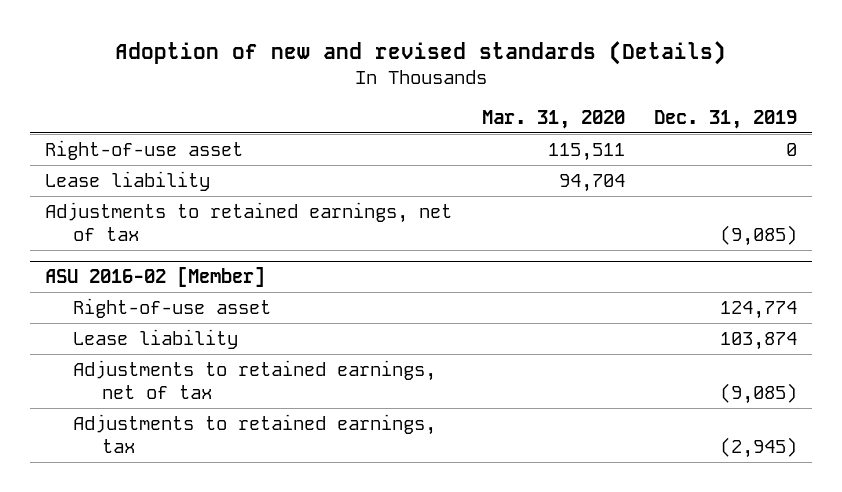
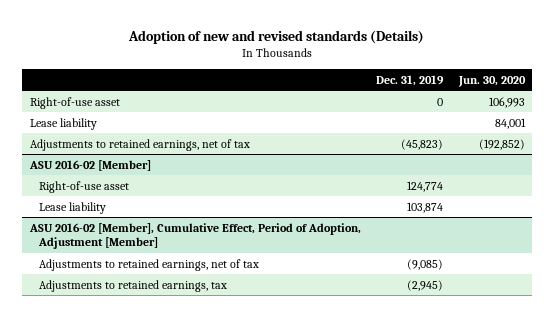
[481,109,625,129] Mar. 31, 2020 -> none
none -> [457,75,526,87] Jun. 30, 2020
[720,224,798,246] (9,085) -> [401,138,444,150] (45,823)
none -> [29,222,362,250] ASU 2016-02 [Member], Cumulative Effect, Period of Adoption, Adjustment [Member]

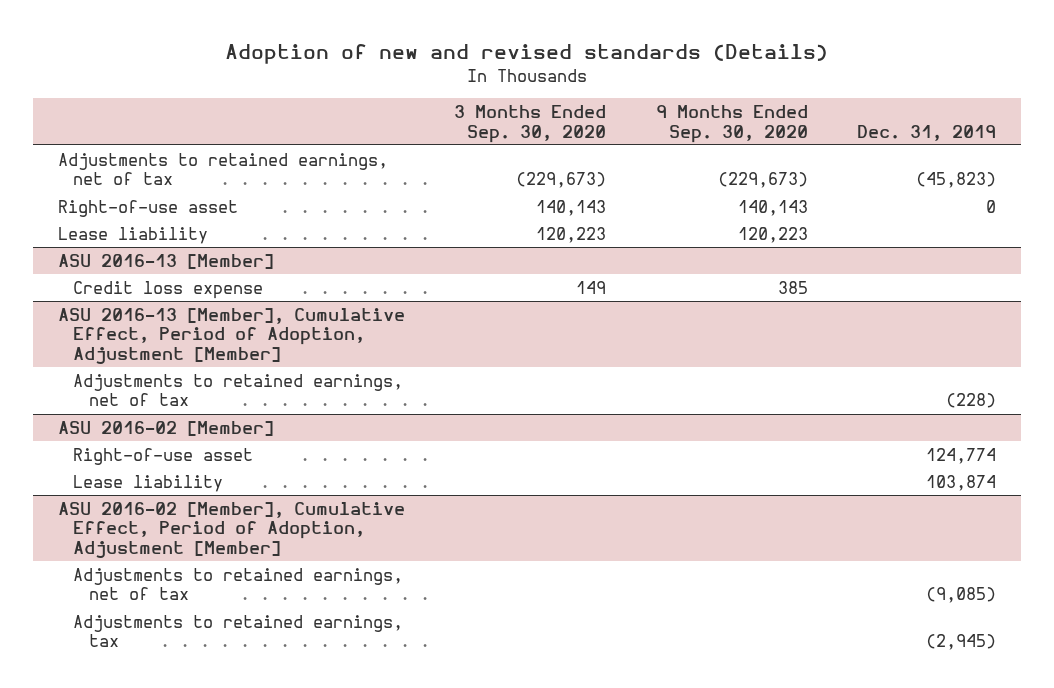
[457,75,526,87] Jun. 30, 2020 -> none
none -> [454,105,607,143] 3 Months Ended Sep. 30, 2020
none -> [655,105,808,143] 9 Months Ended Sep. 30, 2020
[30,138,251,151] Adjustments to retained earnings, net of tax -> [57,153,388,186] Adjustments to retained earnings, net of tax
none -> [57,254,274,270] ASU 2016-13 [Member]
none -> [73,281,264,300] Credit loss expense
none -> [57,308,405,364] ASU 2016-13 [Member], Cumulative Effect, Period of Adoption, Adjustment [Member]
none -> [73,374,404,407] Adjustments to retained earnings, net of tax

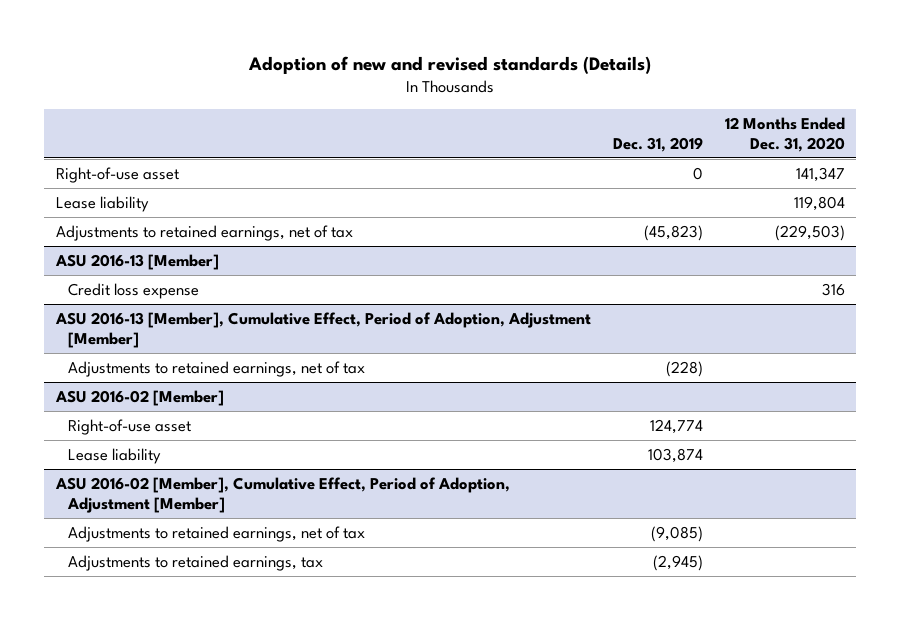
[454,105,607,143] 3 Months Ended Sep. 30, 2020 -> none
[655,105,808,143] 9 Months Ended Sep. 30, 2020 -> none
none -> [725,116,846,152] 12 Months Ended Dec. 31, 2020
[57,153,388,186] Adjustments to retained earnings, net of tax -> [55,225,353,242] Adjustments to retained earnings, net of tax

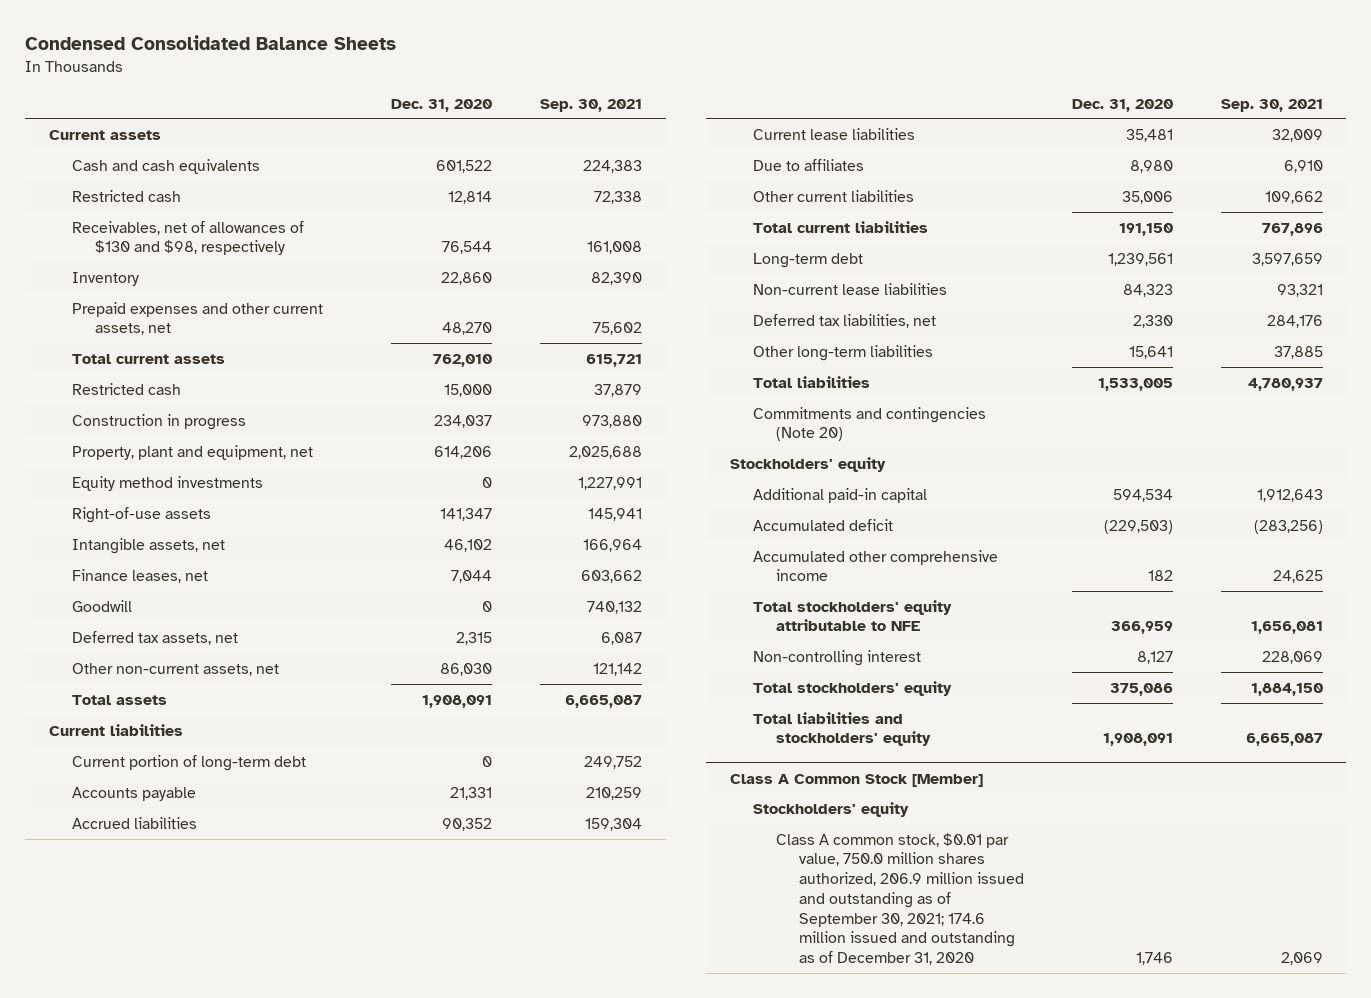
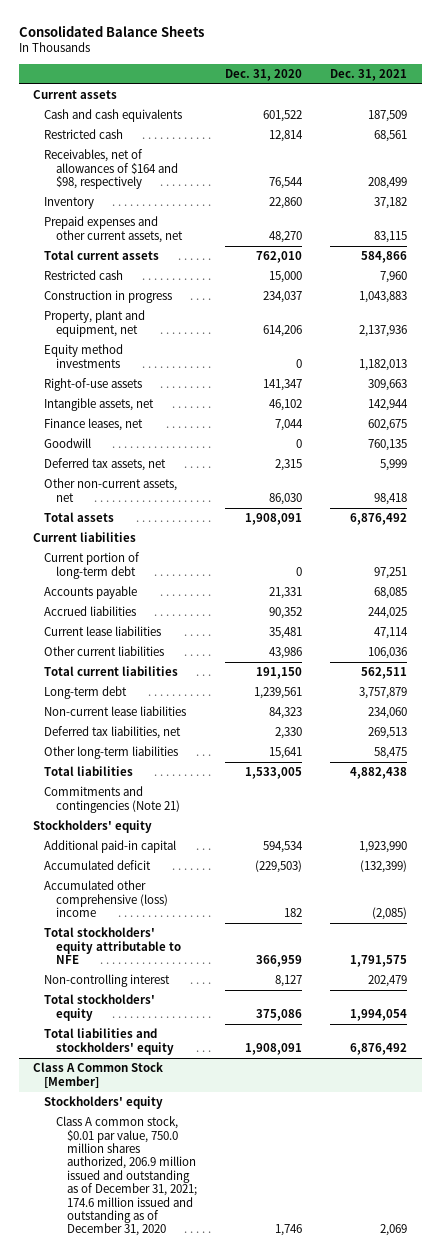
[24,34,396,50] Condensed Consolidated Balance Sheets -> [18,24,204,37] Consolidated Balance Sheets
[539,98,642,112] Sep. 30, 2021 -> none
none -> [330,68,408,81] Dec. 31, 2021
[71,220,304,256] Receivables, net of allowances of $130 and $98, respectively -> [44,149,178,190] Receivables, net of allowances of $164 and $98, respectively
[752,158,864,171] Due to affiliates -> none
[1121,190,1173,204] 35,006 -> [269,647,303,660] 43,986
[752,406,986,442] Commitments and contingencies (Note 20) -> [44,786,180,813] Commitments and contingencies (Note 21)
[752,549,998,582] Accumulated other comprehensive income -> [44,880,168,918] Accumulated other comprehensive (loss) income
[775,832,1025,965] Class A common stock, $0.01 par value, 750.0 million shares authorized, 206.9 million issued and outstanding as of September 30, 2021; 174.6 million issued and outstanding as of December 31, 2020 -> [55,1116,197,1237] Class A common stock, $0.01 par value, 750.0 million shares authorized, 206.9 million issued and outstanding as of December 31, 2021; 174.6 million issued and outstanding as of December 31, 2020

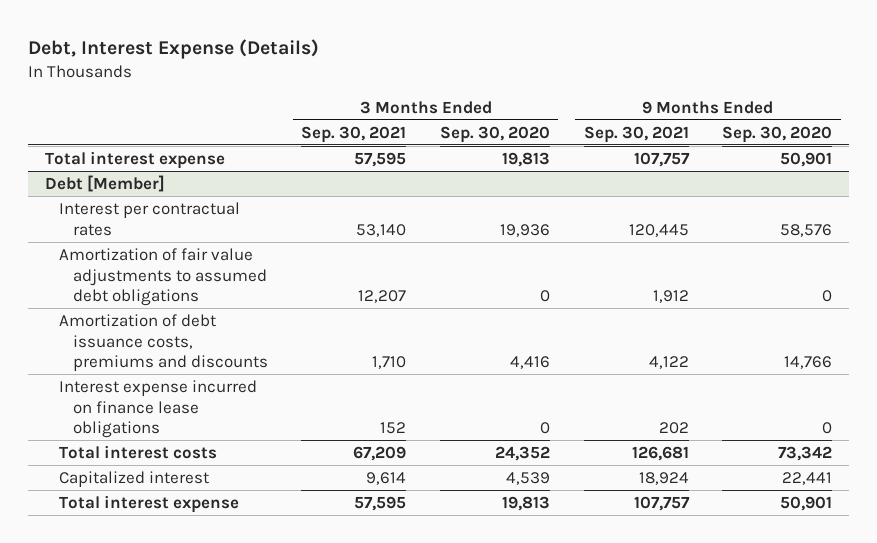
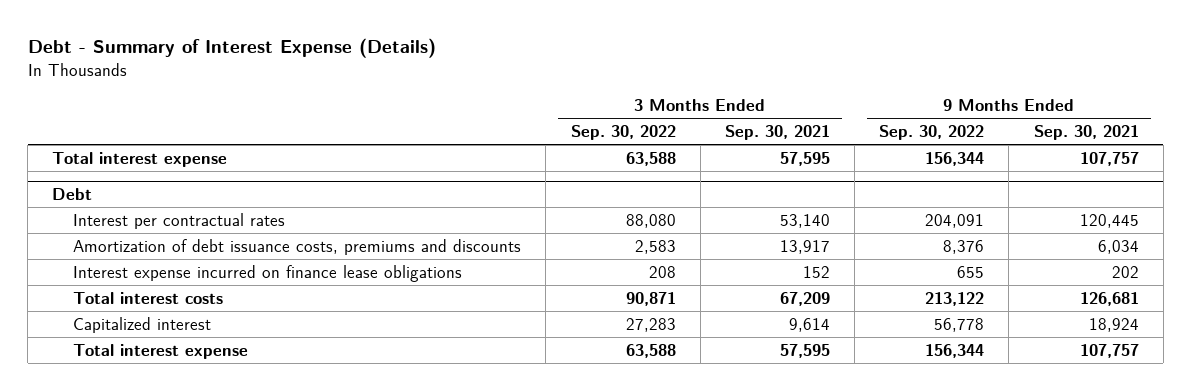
[27,39,319,60] Debt, Interest Expense (Details) -> [27,38,436,59] Debt - Summary of Interest Expense (Details)
[439,125,550,143] Sep. 30, 2020 -> none
[722,125,833,143] Sep. 30, 2020 -> none
none -> [570,125,676,141] Sep. 30, 2022
none -> [879,125,985,141] Sep. 30, 2022
[44,174,165,192] Debt [Member] -> [52,187,93,200] Debt
[58,247,267,307] Amortization of fair value adjustments to assumed debt obligations -> none
[372,356,407,370] 1,710 -> [779,239,830,254] 13,917
[648,356,689,370] 4,122 -> [1097,239,1139,254] 6,034

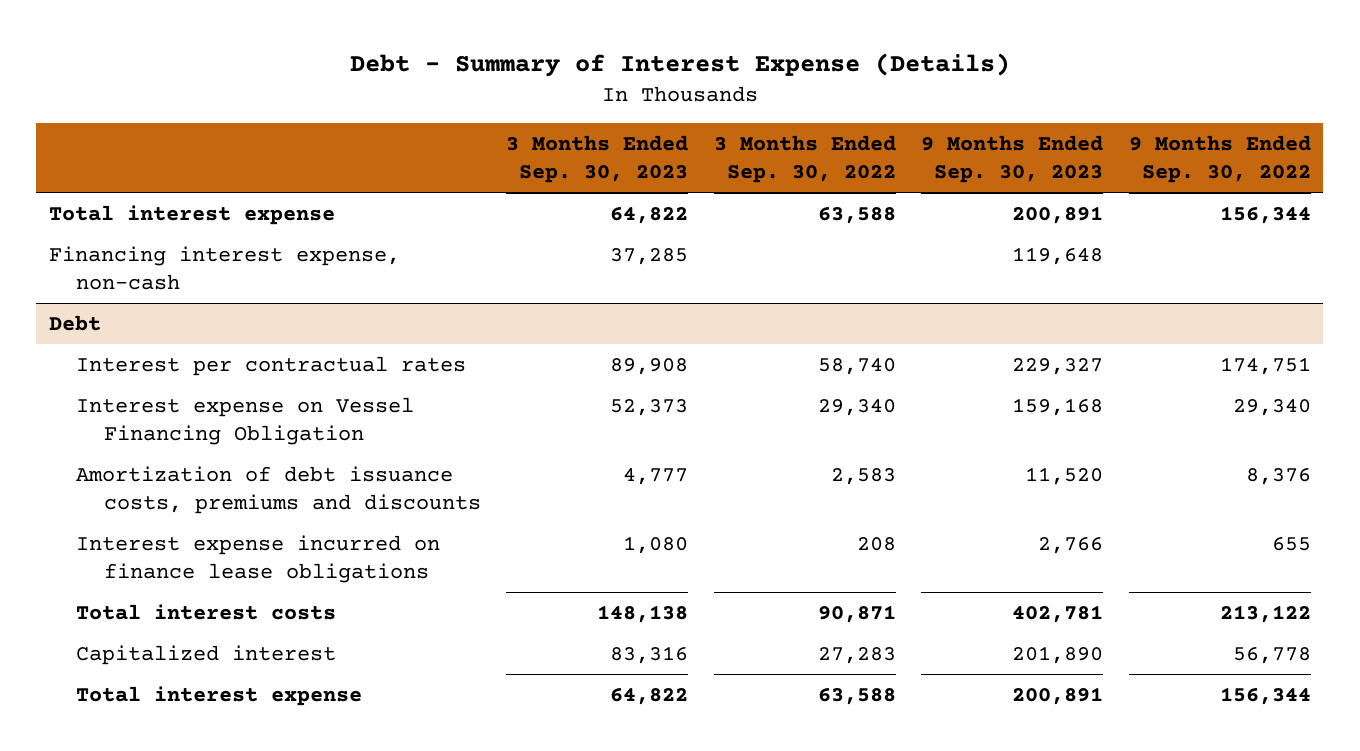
[724,125,830,141] Sep. 30, 2021 -> none
[1033,125,1139,141] Sep. 30, 2021 -> none
none -> [506,134,689,183] 3 Months Ended Sep. 30, 2023
none -> [921,134,1104,183] 9 Months Ended Sep. 30, 2023
none -> [49,246,401,291] Financing interest expense, non-cash
[625,213,676,228] 88,080 -> [817,358,896,376] 58,740
[925,213,985,228] 204,091 -> [1219,357,1311,376] 174,751
none -> [76,397,415,446] Interest expense on Vessel Financing Obligation

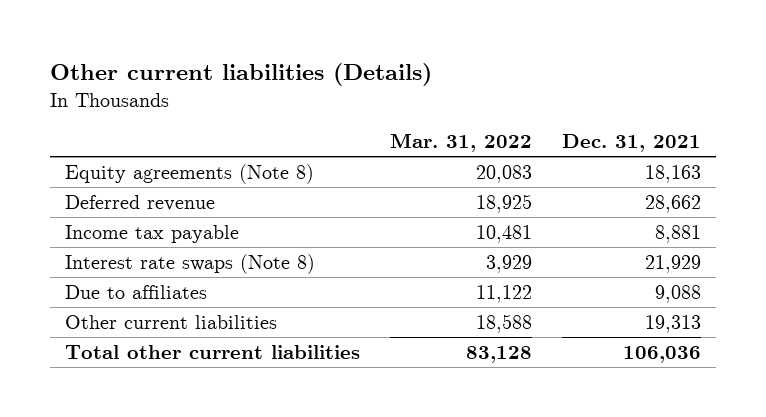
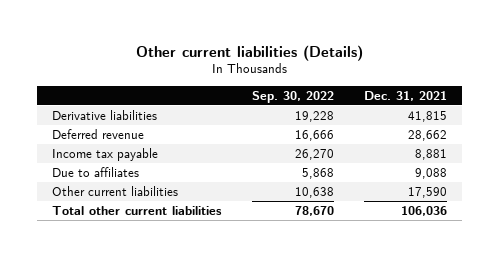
[389,132,532,152] Mar. 31, 2022 -> none
none -> [251,90,334,103] Sep. 30, 2022
[64,163,314,184] Equity agreements (Note 8) -> none
none -> [52,109,158,120] Derivative liabilities
[64,253,315,274] Interest rate swaps (Note 8) -> none
[644,314,701,333] 19,313 -> [408,186,448,198] 17,590

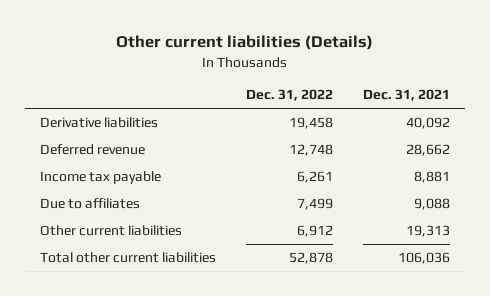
[251,90,334,103] Sep. 30, 2022 -> none
none -> [246,89,334,102] Dec. 31, 2022
[408,110,448,122] 41,815 -> [406,117,451,130] 40,092
[408,186,448,198] 17,590 -> [406,225,451,238] 19,313

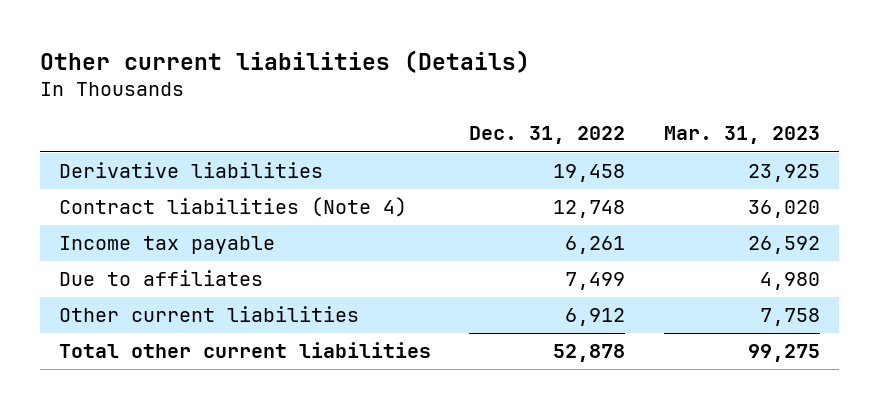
[363,89,451,102] Dec. 31, 2021 -> none
none -> [663,126,820,145] Mar. 31, 2023
[40,144,146,156] Deferred revenue -> [58,197,407,218] Contract liabilities (Note 4)

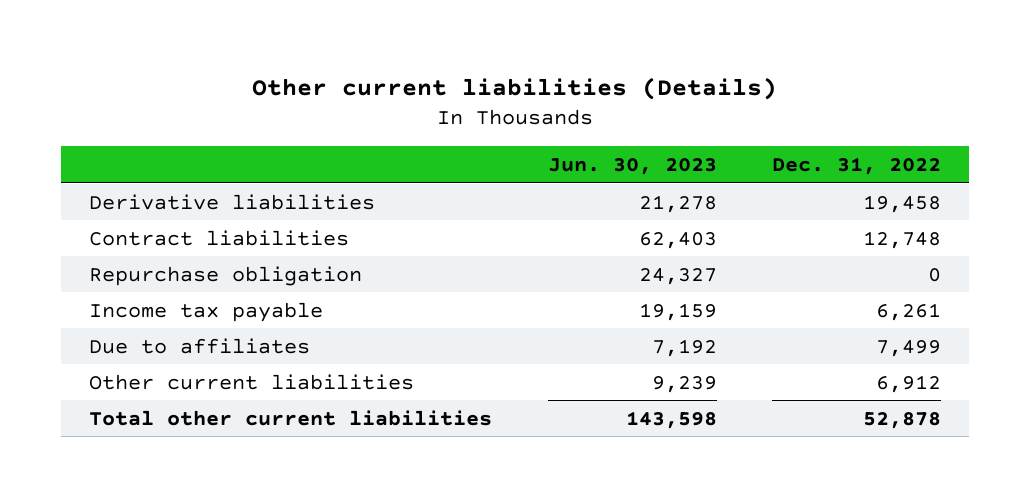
[663,126,820,145] Mar. 31, 2023 -> none
none -> [547,157,717,175] Jun. 30, 2023
[58,197,407,218] Contract liabilities (Note 4) -> [88,229,349,246] Contract liabilities
none -> [88,265,362,286] Repurchase obligation

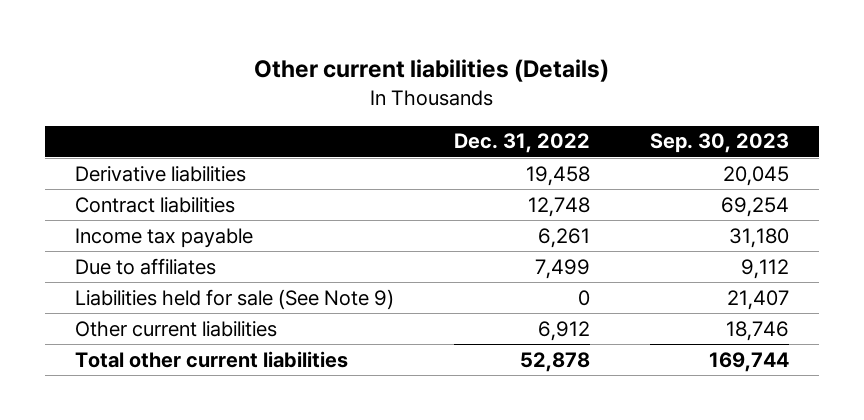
[547,157,717,175] Jun. 30, 2023 -> none
none -> [649,133,789,154] Sep. 30, 2023
[88,265,362,286] Repurchase obligation -> none
none -> [75,288,395,310] Liabilities held for sale (See Note 9)

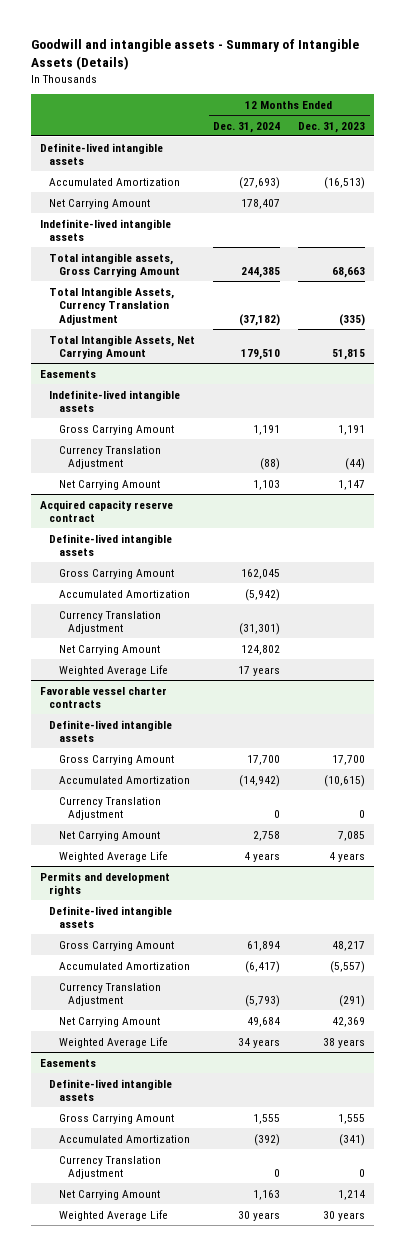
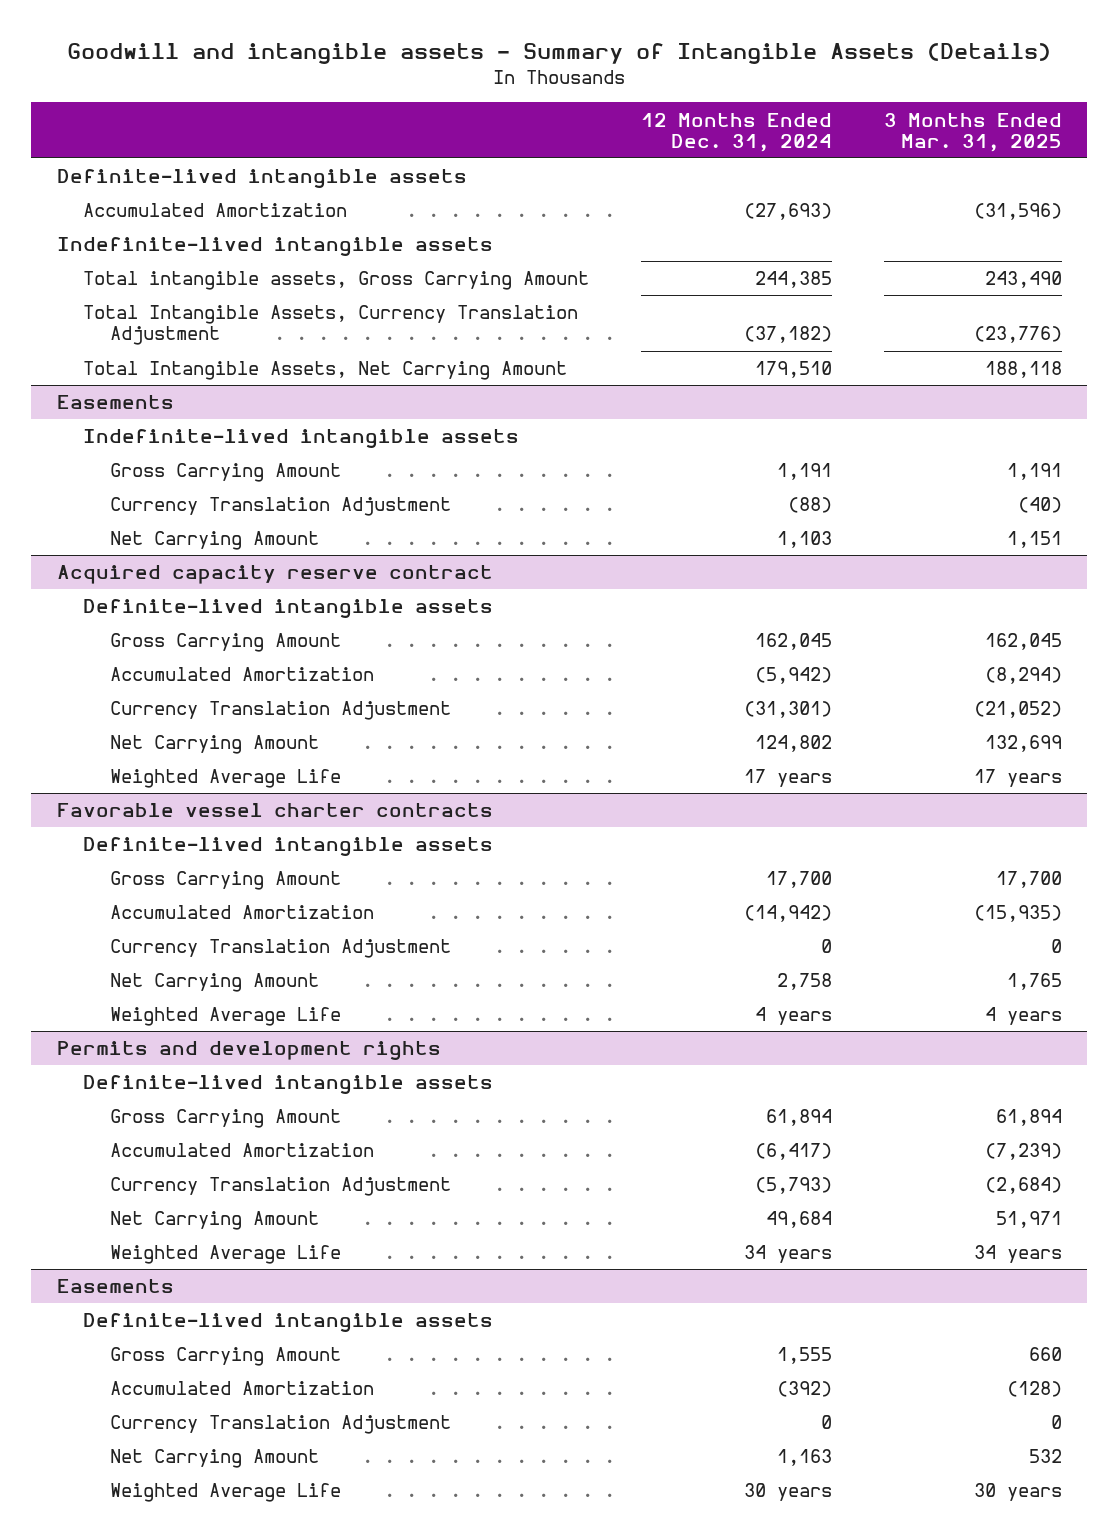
[298,121,366,133] Dec. 31, 2023 -> none
none -> [883,112,1062,152] 3 Months Ended Mar. 31, 2025
[49,198,151,209] Net Carrying Amount -> none

